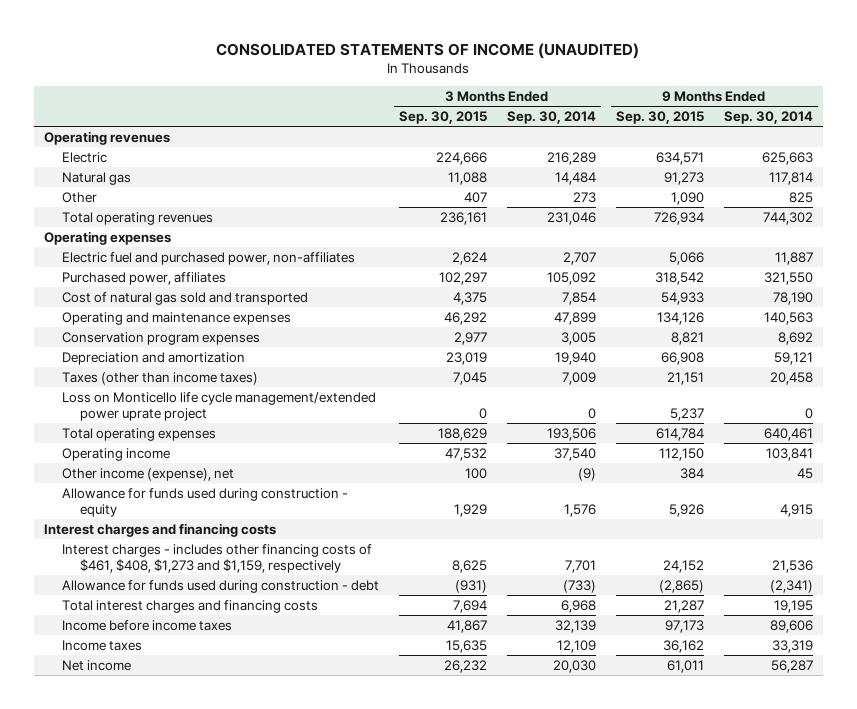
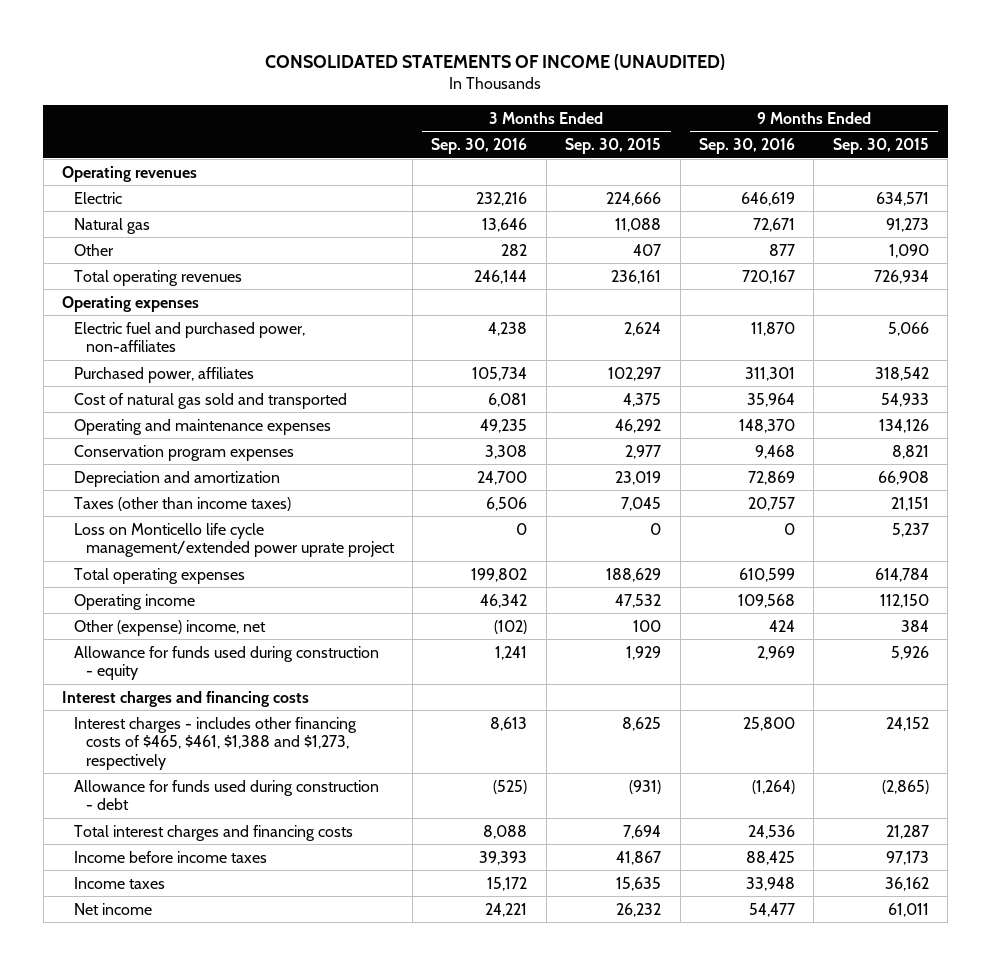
[506,110,596,124] Sep. 30, 2014 -> none
[723,110,813,124] Sep. 30, 2014 -> none
none -> [431,137,528,154] Sep. 30, 2016
none -> [699,137,796,154] Sep. 30, 2016
[61,467,234,481] Other income (expense), net -> [73,619,266,636] Other (expense) income, net
[61,543,372,573] Interest charges - includes other financing costs of $461, $408, $1,273 and $1,159, respectively -> [73,716,357,770] Interest charges - includes other financing costs of $465, $461, $1,388 and $1,273, respectively

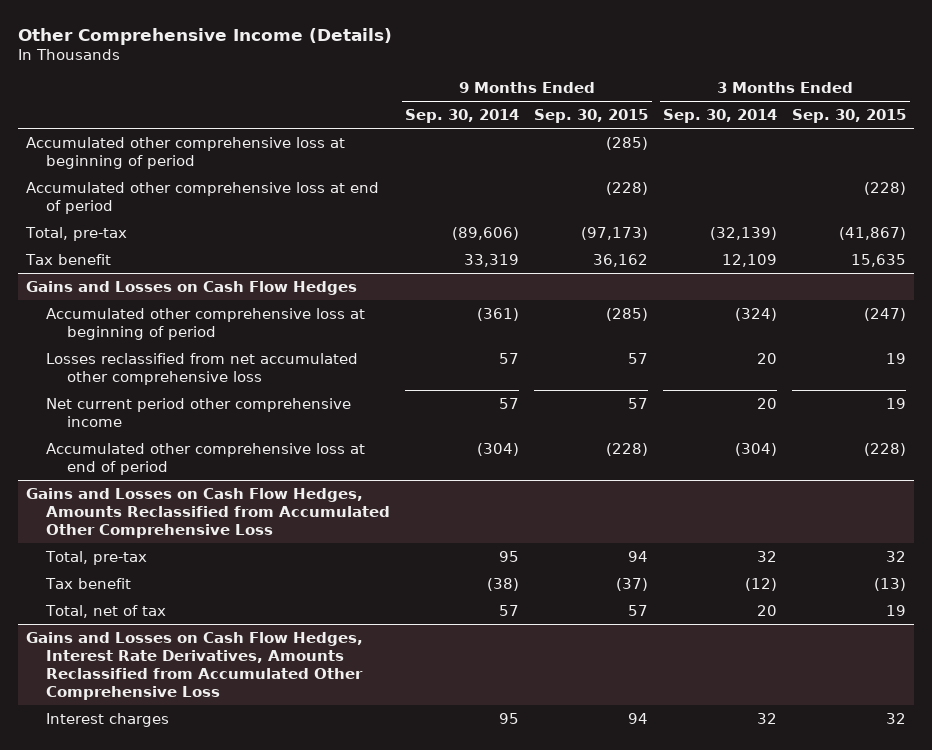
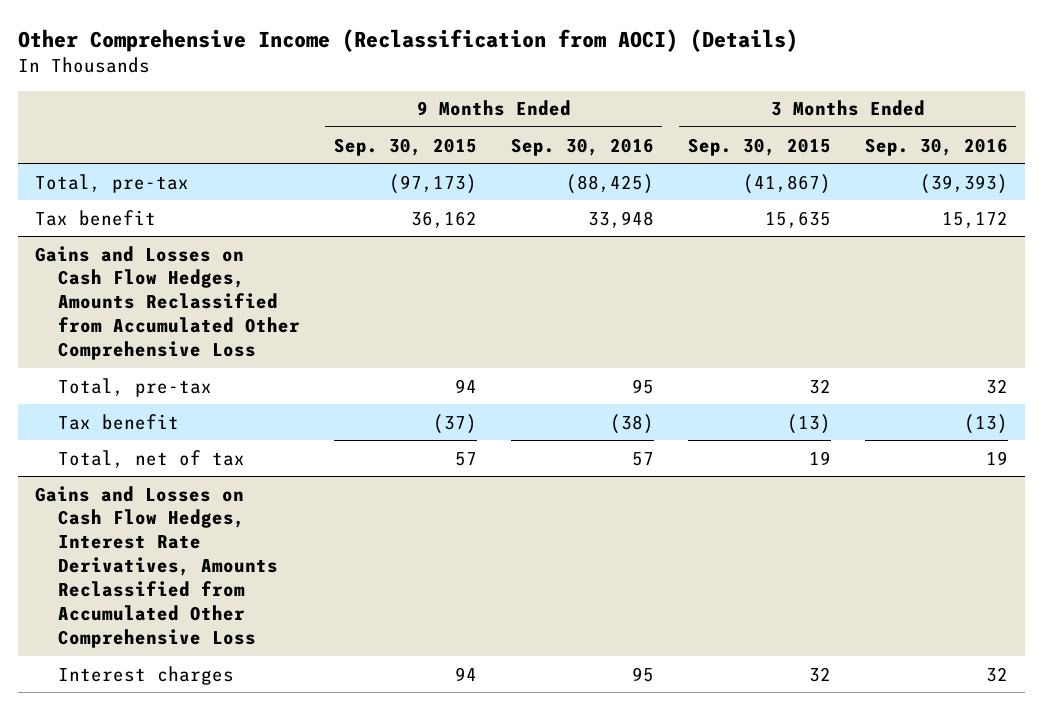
[18,27,393,45] Other Comprehensive Income (Details) -> [18,29,799,53] Other Comprehensive Income (Reclassification from AOCI) (Details)
[405,108,520,123] Sep. 30, 2014 -> none
[663,108,778,123] Sep. 30, 2014 -> none
none -> [510,137,654,156] Sep. 30, 2016
none -> [864,137,1008,156] Sep. 30, 2016
[25,136,345,169] Accumulated other comprehensive loss at beginning of period -> none
[25,181,379,214] Accumulated other comprehensive loss at end of period -> none
[25,280,357,295] Gains and Losses on Cash Flow Hedges -> none
[46,307,366,340] Accumulated other comprehensive loss at beginning of period -> none
[46,352,359,385] Losses reclassified from net accumulated other comprehensive loss -> none
[46,397,352,427] Net current period other comprehensive income -> none
[46,442,366,475] Accumulated other comprehensive loss at end of period -> none

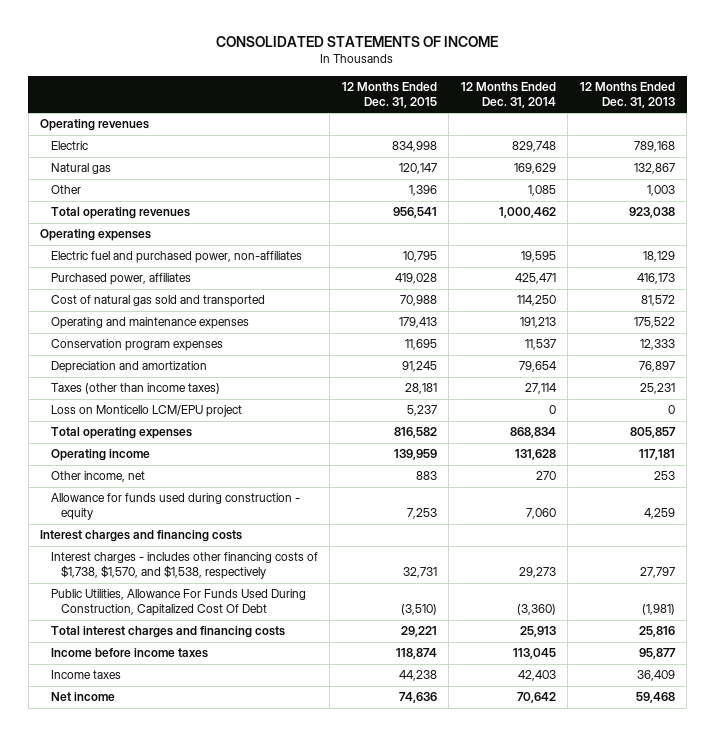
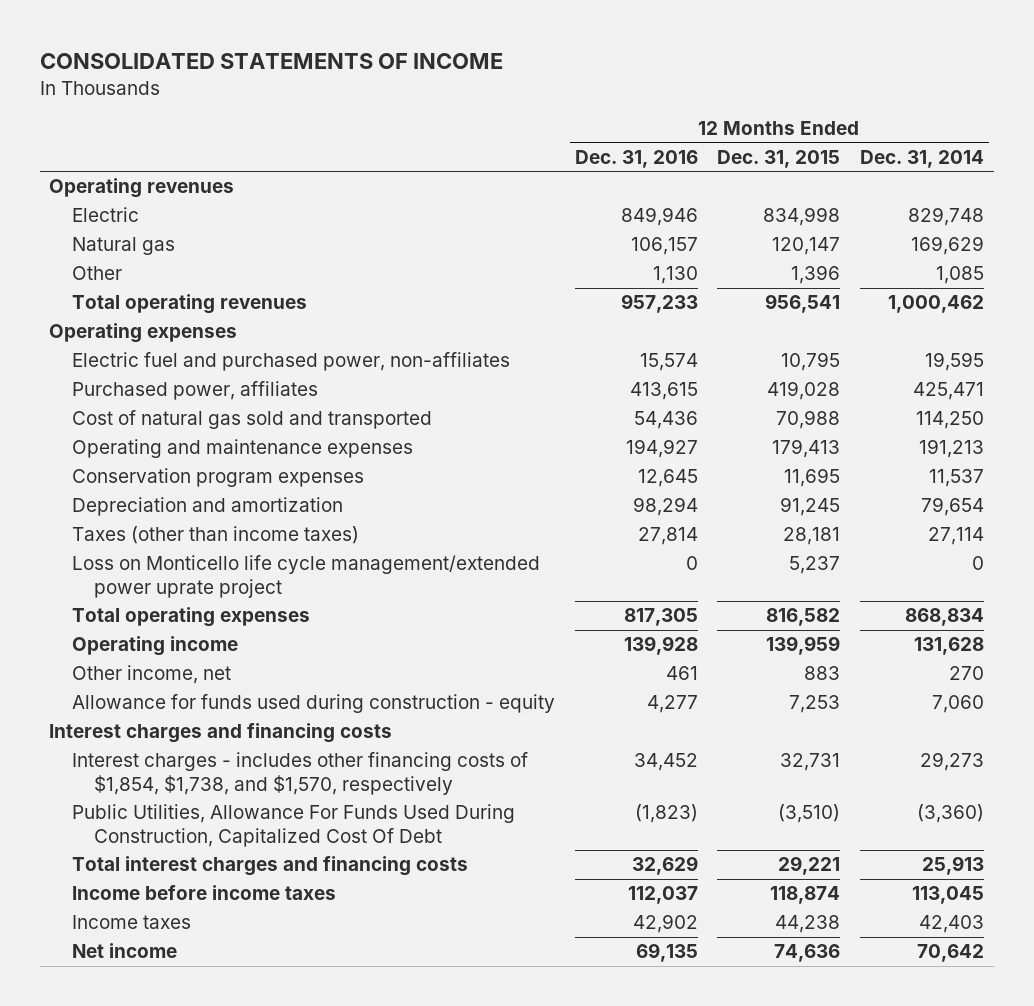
[579,81,675,108] 12 Months Ended Dec. 31, 2013 -> none
none -> [574,149,698,168] Dec. 31, 2016
[50,405,242,418] Loss on Monticello LCM/EPU project -> [71,555,540,598] Loss on Monticello life cycle management/extended power uprate project
[50,552,318,580] Interest charges - includes other financing costs of $1,738, $1,570, and $1,538, respectively -> [71,752,528,795] Interest charges - includes other financing costs of $1,854, $1,738, and $1,570, respectively

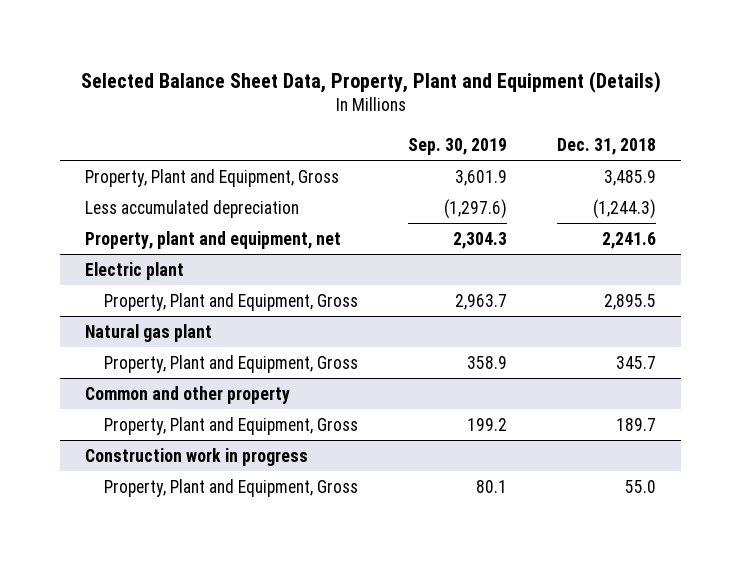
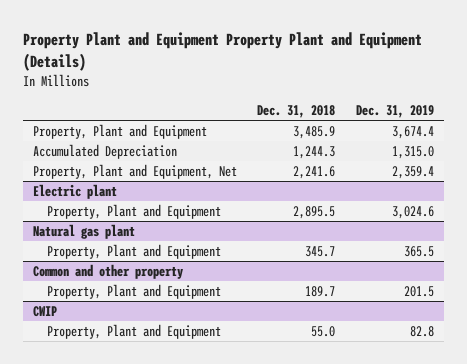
[80,70,661,93] Selected Balance Sheet Data, Property, Plant and Equipment (Details) -> [23,31,423,71] Property Plant and Equipment Property Plant and Equipment (Details)
[408,137,508,155] Sep. 30, 2019 -> none
none -> [355,104,434,118] Dec. 31, 2019
[85,168,340,187] Property, Plant and Equipment, Gross -> [33,124,208,140] Property, Plant and Equipment
[85,199,300,218] Less accumulated depreciation -> [33,144,178,160] Accumulated Depreciation
[593,198,657,219] (1,244.3) -> [293,146,336,160] 1,244.3
[85,230,342,249] Property, plant and equipment, net -> [33,164,238,180] Property, Plant and Equipment, Net
[104,292,359,311] Property, Plant and Equipment, Gross -> [46,204,221,220] Property, Plant and Equipment
[104,354,359,373] Property, Plant and Equipment, Gross -> [46,244,221,260] Property, Plant and Equipment
[104,416,359,435] Property, Plant and Equipment, Gross -> [46,284,221,300] Property, Plant and Equipment
[85,447,309,466] Construction work in progress -> [33,306,58,318] CWIP
[104,478,359,497] Property, Plant and Equipment, Gross -> [46,324,221,340] Property, Plant and Equipment

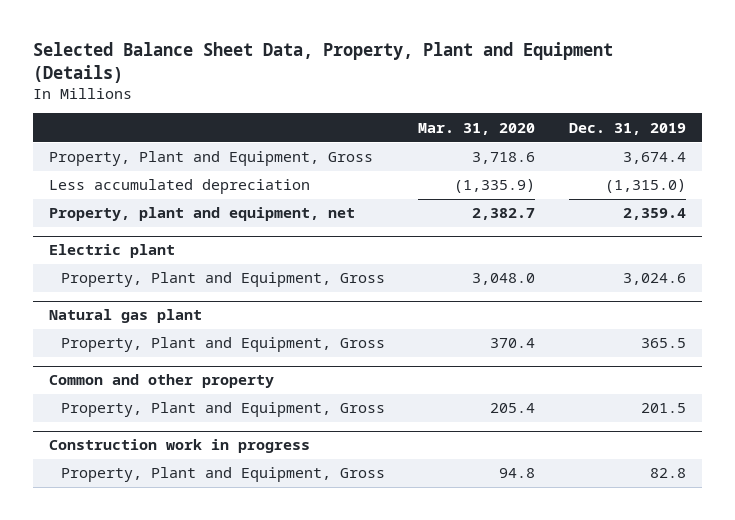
[23,31,423,71] Property Plant and Equipment Property Plant and Equipment (Details) -> [32,41,613,83] Selected Balance Sheet Data, Property, Plant and Equipment (Details)
[257,104,336,118] Dec. 31, 2018 -> none
none -> [418,122,536,135] Mar. 31, 2020
[33,124,208,140] Property, Plant and Equipment -> [49,151,374,167] Property, Plant and Equipment, Gross
[33,144,178,160] Accumulated Depreciation -> [49,179,311,195] Less accumulated depreciation
[391,146,434,160] 1,315.0 -> [604,179,686,194] (1,315.0)
[33,164,238,180] Property, Plant and Equipment, Net -> [49,207,356,222] Property, plant and equipment, net
[46,204,221,220] Property, Plant and Equipment -> [60,272,385,288] Property, Plant and Equipment, Gross
[46,244,221,260] Property, Plant and Equipment -> [60,337,385,353] Property, Plant and Equipment, Gross
[46,284,221,300] Property, Plant and Equipment -> [60,402,385,418] Property, Plant and Equipment, Gross
[33,306,58,318] CWIP -> [49,439,311,454] Construction work in progress
[46,324,221,340] Property, Plant and Equipment -> [60,467,385,483] Property, Plant and Equipment, Gross

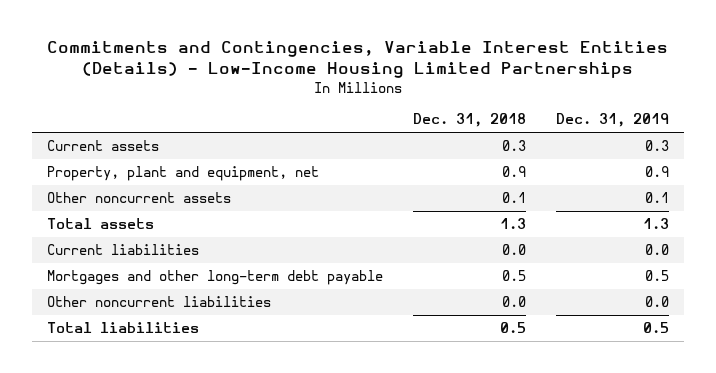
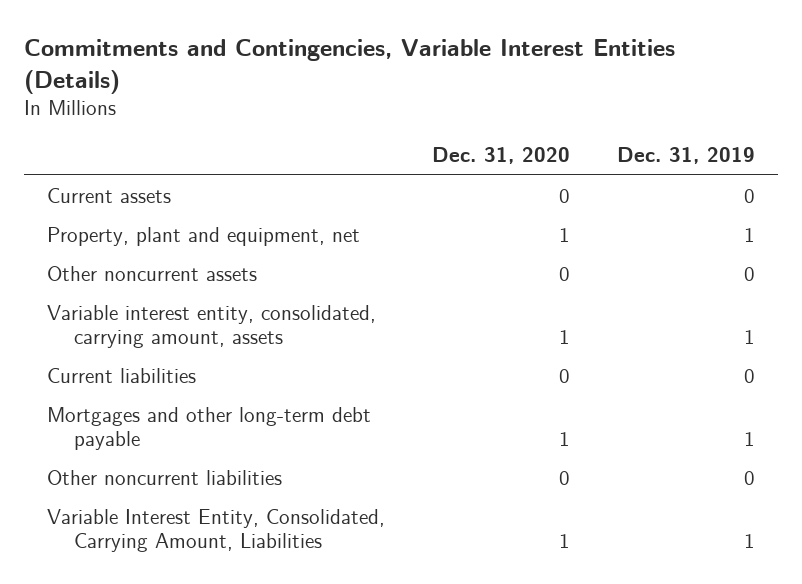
[47,41,669,79] Commitments and Contingencies, Variable Interest Entities (Details) - Low-Income Housing Limited Partnerships -> [23,38,675,94] Commitments and Contingencies, Variable Interest Entities (Details)
[413,113,527,128] Dec. 31, 2018 -> none
none -> [432,147,571,165] Dec. 31, 2020
[47,218,155,230] Total assets -> none
[47,322,200,334] Total liabilities -> none
[644,140,669,152] 0.3 -> [743,188,755,203] 0
[644,166,669,178] 0.9 -> [743,227,755,242] 1
[644,192,669,204] 0.1 -> [743,266,755,281] 0
none -> [47,304,377,348] Variable interest entity, consolidated, carrying amount, assets
[644,244,669,256] 0.0 -> [743,368,755,383] 0
[644,270,669,282] 0.5 -> [743,431,755,446] 1
[644,296,669,308] 0.0 -> [743,470,755,485] 0
none -> [47,508,386,552] Variable Interest Entity, Consolidated, Carrying Amount, Liabilities

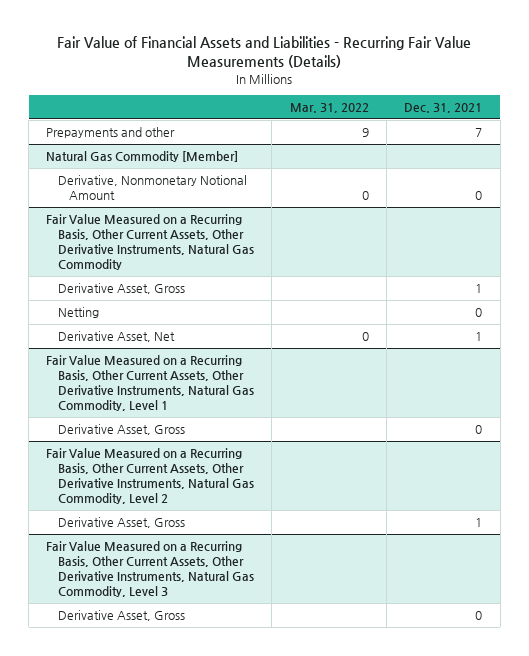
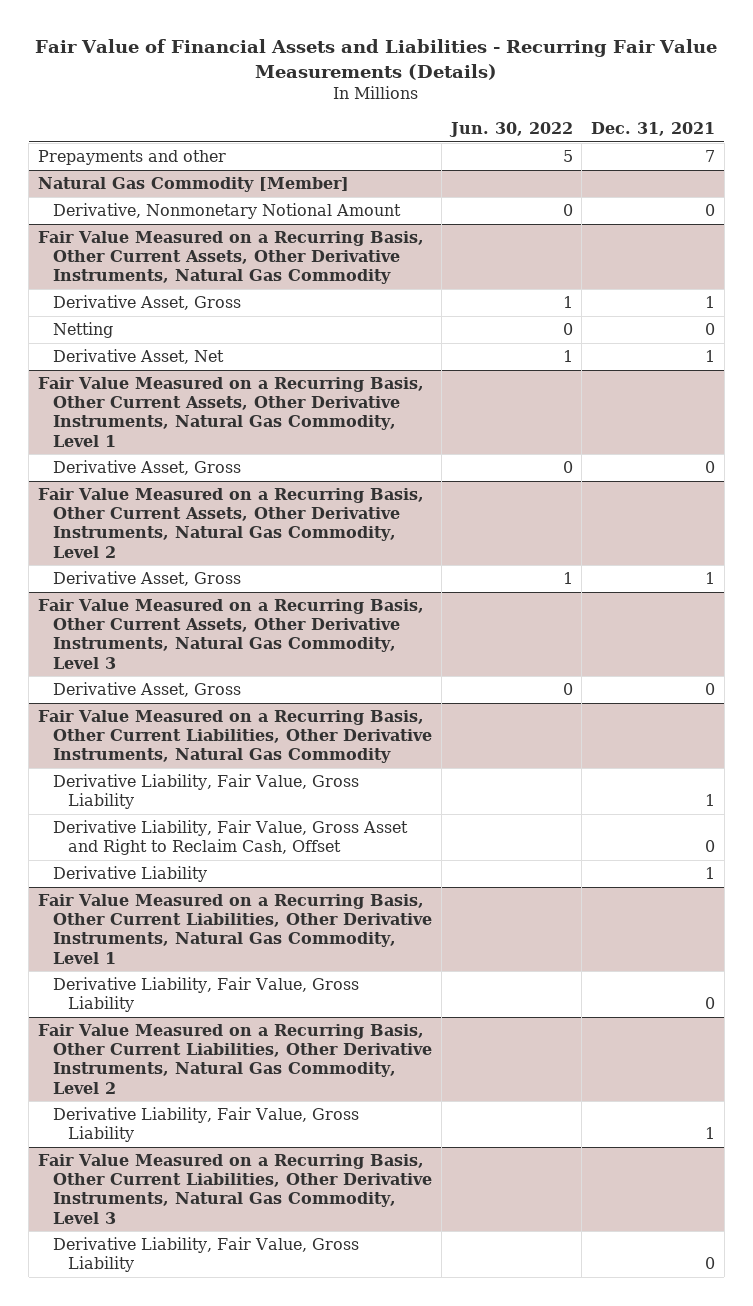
[289,103,369,114] Mar. 31, 2022 -> none
none -> [448,122,573,138] Jun. 30, 2022
none -> [37,710,433,764] Fair Value Measured on a Recurring Basis, Other Current Liabilities, Other Derivative Instruments, Natural Gas Commodity
none -> [53,774,360,810] Derivative Liability, Fair Value, Gross Liability
none -> [53,820,409,856] Derivative Liability, Fair Value, Gross Asset and Right to Reclaim Cash, Offset
none -> [53,866,208,883] Derivative Liability
none -> [37,894,433,964] Fair Value Measured on a Recurring Basis, Other Current Liabilities, Other Derivative Instruments, Natural Gas Commodity, Level 1
none -> [53,977,360,1013] Derivative Liability, Fair Value, Gross Liability
none -> [37,1024,433,1094] Fair Value Measured on a Recurring Basis, Other Current Liabilities, Other Derivative Instruments, Natural Gas Commodity, Level 2
none -> [53,1107,360,1143] Derivative Liability, Fair Value, Gross Liability
none -> [37,1154,433,1224] Fair Value Measured on a Recurring Basis, Other Current Liabilities, Other Derivative Instruments, Natural Gas Commodity, Level 3
none -> [53,1237,360,1273] Derivative Liability, Fair Value, Gross Liability

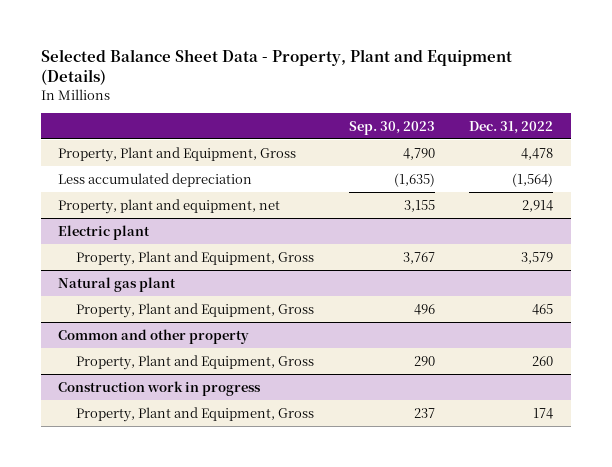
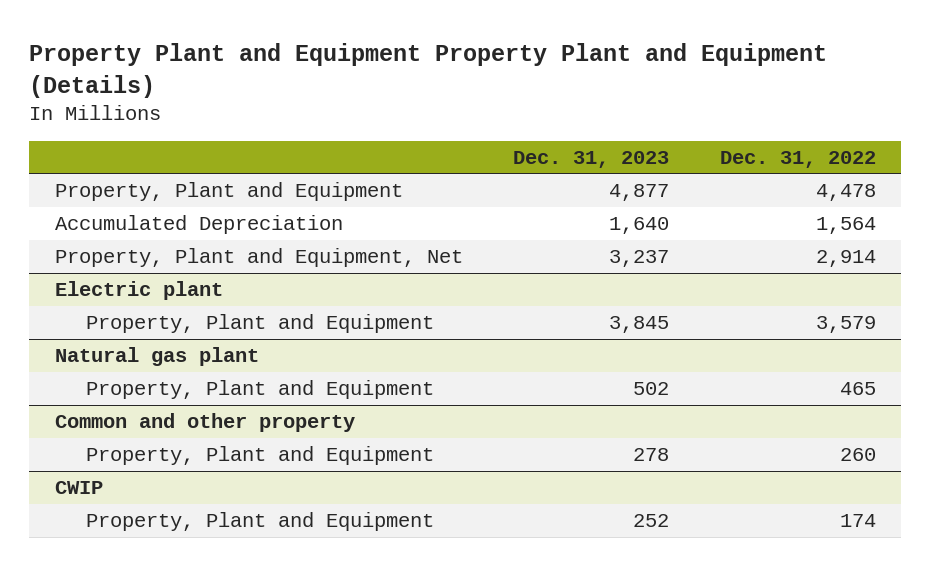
[41,48,513,85] Selected Balance Sheet Data - Property, Plant and Equipment (Details) -> [29,42,828,98] Property Plant and Equipment Property Plant and Equipment (Details)
[348,120,435,135] Sep. 30, 2023 -> none
none -> [513,150,670,168] Dec. 31, 2023
[58,146,297,162] Property, Plant and Equipment, Gross -> [54,182,403,202] Property, Plant and Equipment
[58,172,253,187] Less accumulated depreciation -> [54,215,343,235] Accumulated Depreciation
[512,172,554,187] (1,564) -> [815,217,876,235] 1,564
[58,198,281,214] Property, plant and equipment, net -> [54,248,463,268] Property, Plant and Equipment, Net
[76,250,315,266] Property, Plant and Equipment, Gross -> [85,314,434,334] Property, Plant and Equipment
[76,302,315,318] Property, Plant and Equipment, Gross -> [85,380,434,400] Property, Plant and Equipment
[76,354,315,370] Property, Plant and Equipment, Gross -> [85,446,434,466] Property, Plant and Equipment
[58,380,262,396] Construction work in progress -> [54,481,103,495] CWIP
[76,406,315,422] Property, Plant and Equipment, Gross -> [85,512,434,532] Property, Plant and Equipment

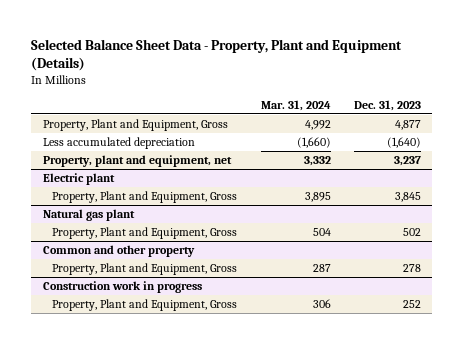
[29,42,828,98] Property Plant and Equipment Property Plant and Equipment (Details) -> [31,38,403,72] Selected Balance Sheet Data - Property, Plant and Equipment (Details)
[719,150,876,168] Dec. 31, 2022 -> none
none -> [260,99,331,111] Mar. 31, 2024
[54,182,403,202] Property, Plant and Equipment -> [42,118,228,131] Property, Plant and Equipment, Gross
[54,215,343,235] Accumulated Depreciation -> [42,136,195,149] Less accumulated depreciation
[609,217,670,235] 1,640 -> [386,136,421,148] (1,640)
[54,248,463,268] Property, Plant and Equipment, Net -> [42,154,232,167] Property, plant and equipment, net
[85,314,434,334] Property, Plant and Equipment -> [52,190,238,203] Property, Plant and Equipment, Gross
[85,380,434,400] Property, Plant and Equipment -> [52,226,238,239] Property, Plant and Equipment, Gross
[85,446,434,466] Property, Plant and Equipment -> [52,262,238,275] Property, Plant and Equipment, Gross
[54,481,103,495] CWIP -> [42,280,202,293] Construction work in progress
[85,512,434,532] Property, Plant and Equipment -> [52,298,238,311] Property, Plant and Equipment, Gross

